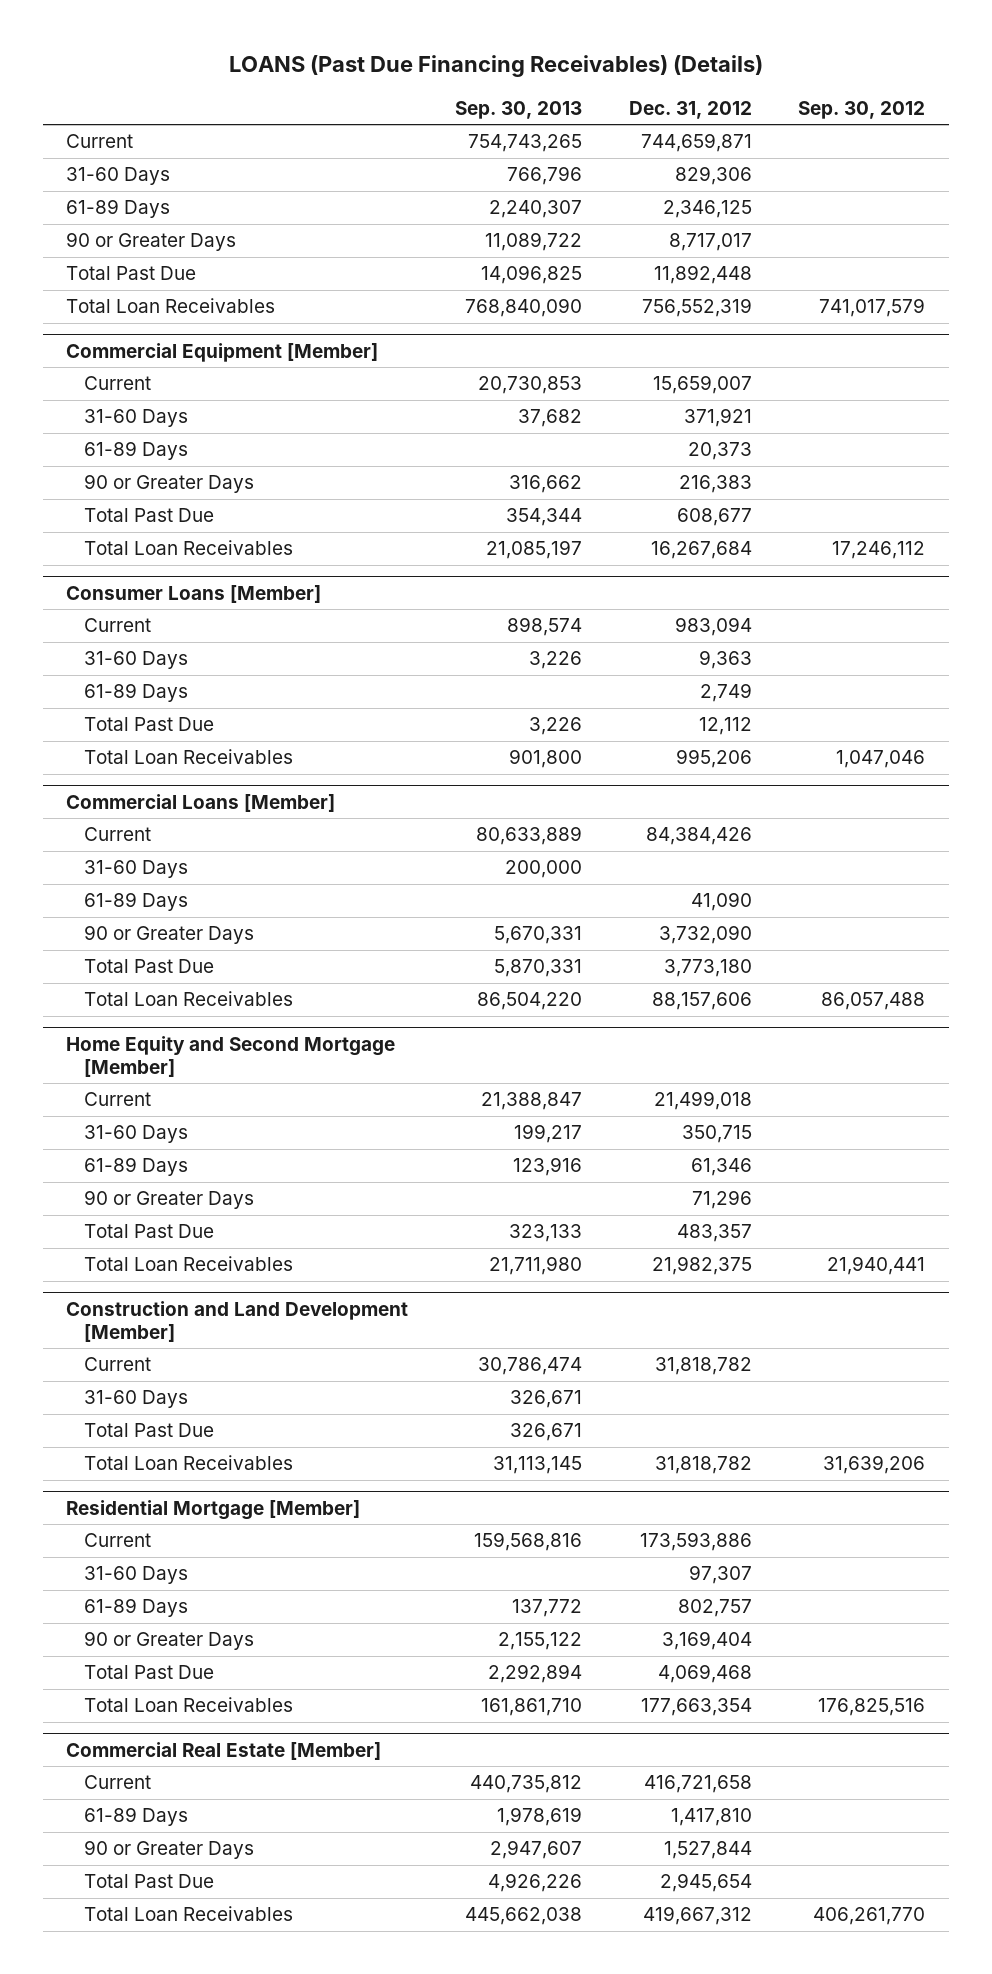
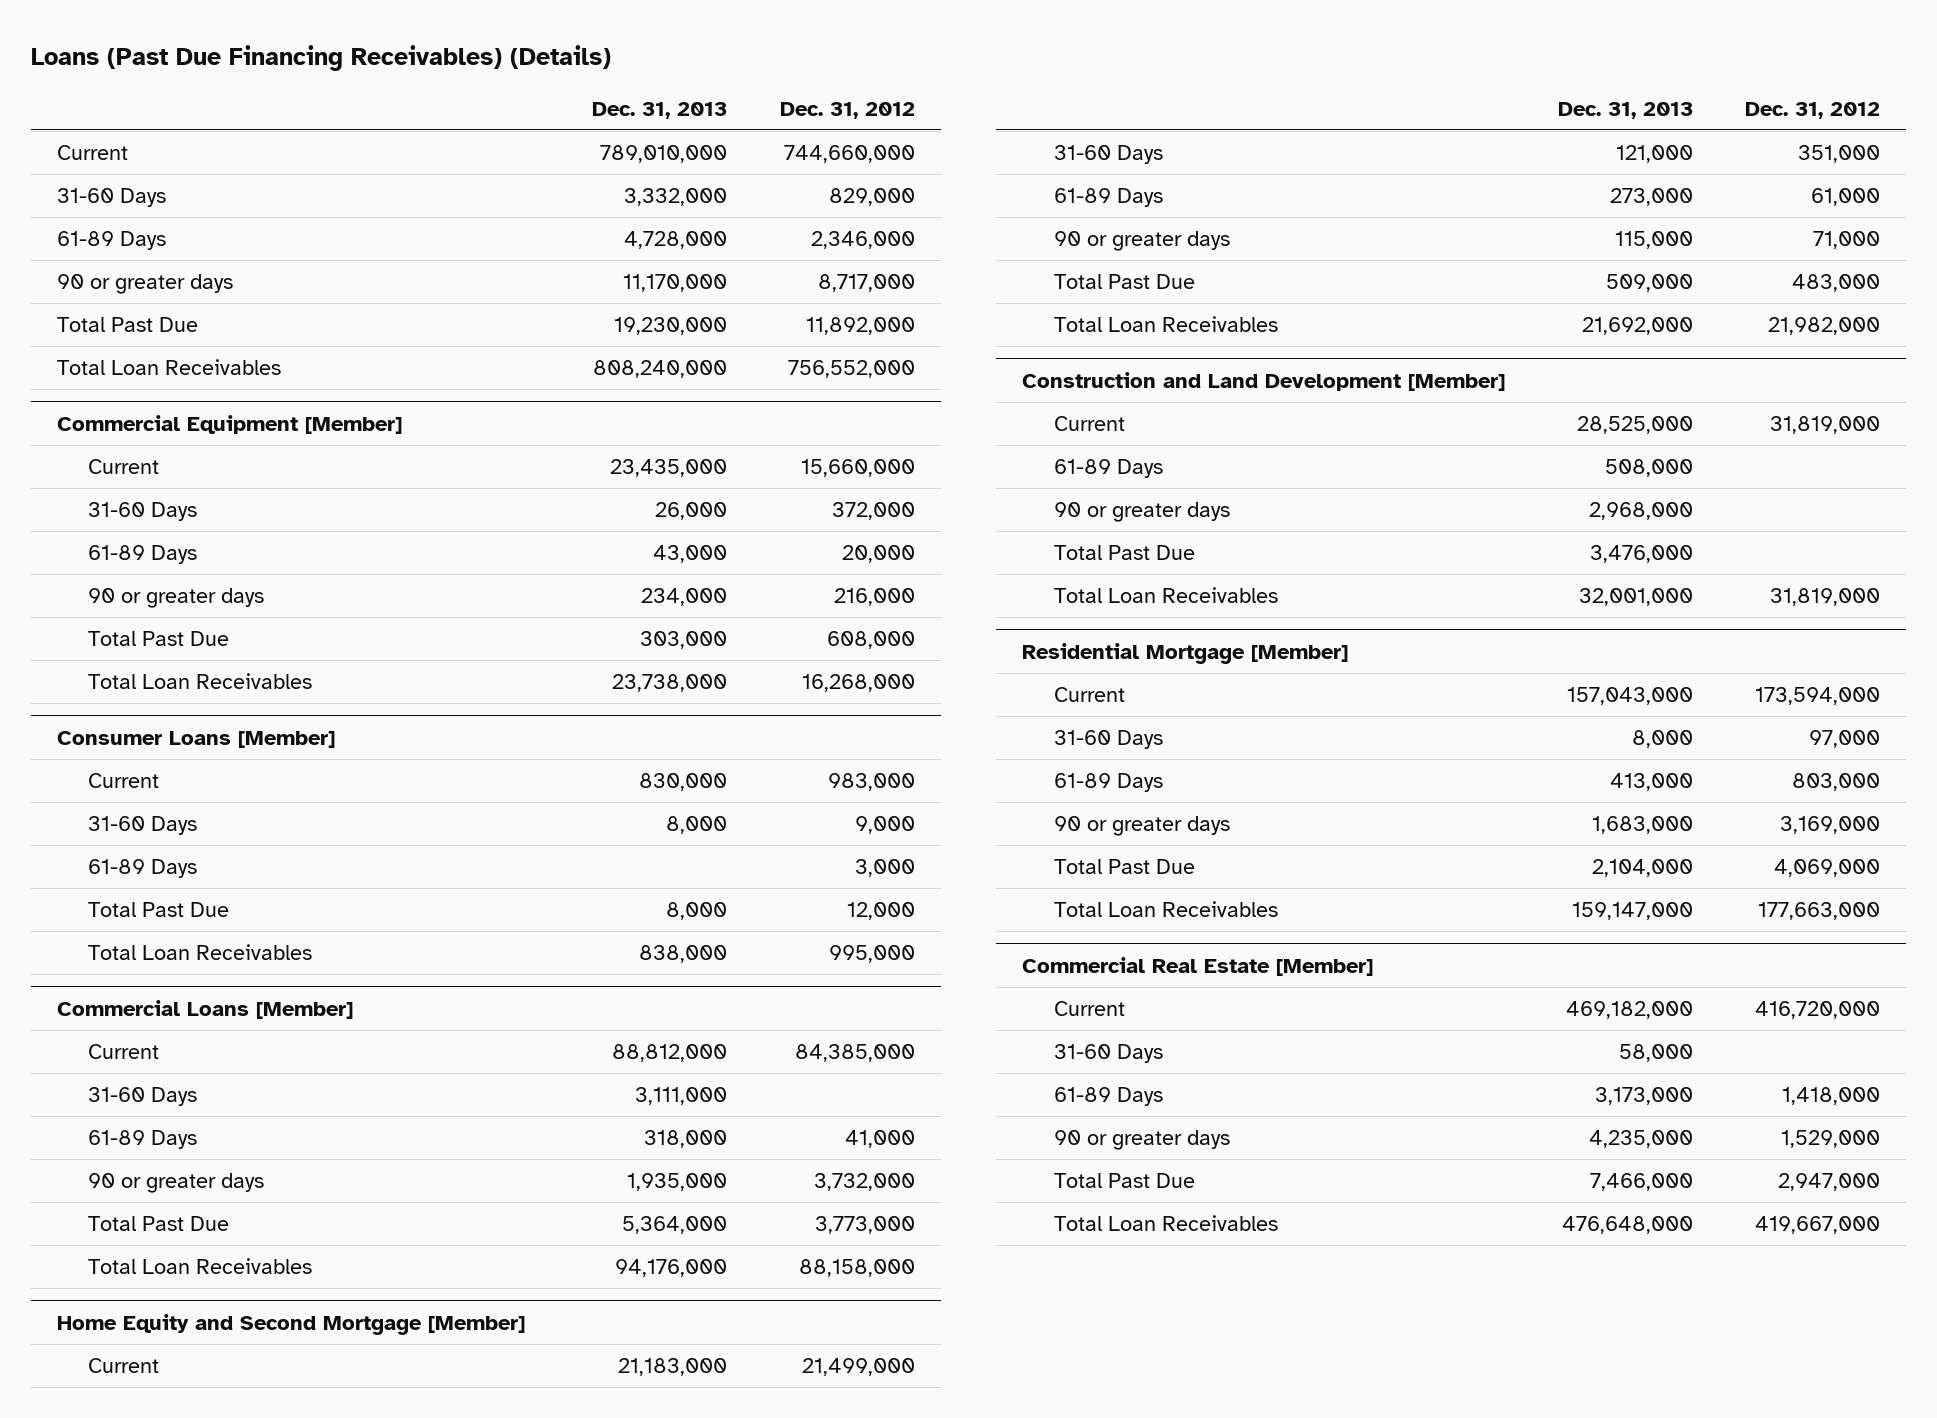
[228,55,763,78] LOANS (Past Due Financing Receivables) (Details) -> [30,44,611,71] Loans (Past Due Financing Receivables) (Details)
[454,100,582,119] Sep. 30, 2013 -> none
[798,100,926,119] Sep. 30, 2012 -> none
none -> [592,101,728,119] Dec. 31, 2013
[640,133,752,153] 744,659,871 -> [783,145,915,164] 744,660,000
[674,166,752,186] 829,306 -> [828,188,915,207] 829,000
[662,200,752,219] 2,346,125 -> [810,231,915,250] 2,346,000
[66,232,237,252] 90 or Greater Days -> [57,274,234,295] 90 or greater days
[668,233,752,252] 8,717,017 -> [817,274,915,293] 8,717,000
[653,265,752,285] 11,892,448 -> [805,317,915,336] 11,892,000
[641,298,752,318] 756,552,319 -> [787,360,915,379] 756,552,000
[652,375,752,395] 15,659,007 -> [800,459,915,478] 15,660,000
[683,408,752,428] 371,921 -> [831,502,915,521] 372,000
[687,442,752,461] 20,373 -> [841,545,915,564] 20,000
[83,474,254,494] 90 or Greater Days -> [88,588,265,609] 90 or greater days
[678,475,752,494] 216,383 -> [833,588,915,607] 216,000
[676,508,752,527] 608,677 -> [826,631,915,650] 608,000
[650,541,752,560] 16,267,684 -> [801,674,915,693] 16,268,000
[674,617,752,637] 983,094 -> [827,773,915,792] 983,000
[698,650,752,670] 9,363 -> [854,816,915,835] 9,000
[699,683,752,703] 2,749 -> [854,859,915,878] 3,000
[698,717,752,736] 12,112 -> [846,902,915,921] 12,000
[675,749,752,769] 995,206 -> [828,945,915,964] 995,000
[645,827,752,846] 84,384,426 -> [794,1044,915,1063] 84,385,000
[690,892,752,912] 41,090 -> [844,1130,915,1149] 41,000
[83,925,254,945] 90 or Greater Days -> [88,1173,265,1194] 90 or greater days
[658,925,752,945] 3,732,090 -> [813,1173,915,1192] 3,732,000
[663,959,752,978] 3,773,180 -> [814,1216,915,1235] 3,773,000
[651,992,752,1011] 88,157,606 -> [798,1259,915,1278] 88,158,000
[653,1091,752,1111] 21,499,018 -> [801,1358,915,1377] 21,499,000
[681,1125,752,1144] 350,715 -> [1797,145,1880,164] 351,000
[690,1158,752,1177] 61,346 -> [1810,188,1880,207] 61,000
[83,1190,254,1210] 90 or Greater Days -> [1053,231,1230,252] 90 or greater days
[691,1190,752,1210] 71,296 -> [1812,231,1880,250] 71,000
[676,1224,752,1243] 483,357 -> [1791,274,1880,293] 483,000
[651,1256,752,1276] 21,982,375 -> [1767,317,1880,336] 21,982,000
[83,1390,188,1409] 31-60 Days -> none
[654,1357,752,1376] 31,818,782 -> [1769,416,1880,435] 31,819,000
none -> [1053,459,1163,479] 61-89 Days
none -> [1053,502,1230,523] 90 or greater days
[654,1456,752,1475] 31,818,782 -> [1769,588,1880,607] 31,819,000
[639,1532,752,1552] 173,593,886 -> [1754,687,1880,706] 173,594,000
[688,1565,752,1585] 97,307 -> [1808,730,1880,749] 97,000
[677,1599,752,1618] 802,757 -> [1791,773,1880,792] 803,000
[83,1631,254,1651] 90 or Greater Days -> [1053,816,1230,837] 90 or greater days
[661,1631,752,1651] 3,169,404 -> [1779,816,1880,835] 3,169,000
[657,1664,752,1684] 4,069,468 -> [1773,859,1880,878] 4,069,000
[640,1698,752,1717] 177,663,354 -> [1757,902,1880,921] 177,663,000
[643,1775,752,1794] 416,721,658 -> [1754,1001,1880,1020] 416,720,000
none -> [1053,1044,1163,1064] 31-60 Days
[670,1808,752,1827] 1,417,810 -> [1781,1087,1880,1106] 1,418,000
[83,1840,254,1860] 90 or Greater Days -> [1053,1130,1230,1151] 90 or greater days
[663,1841,752,1860] 1,527,844 -> [1780,1130,1880,1149] 1,529,000
[659,1873,752,1893] 2,945,654 -> [1777,1173,1880,1192] 2,947,000
[642,1906,752,1926] 419,667,312 -> [1754,1216,1880,1235] 419,667,000

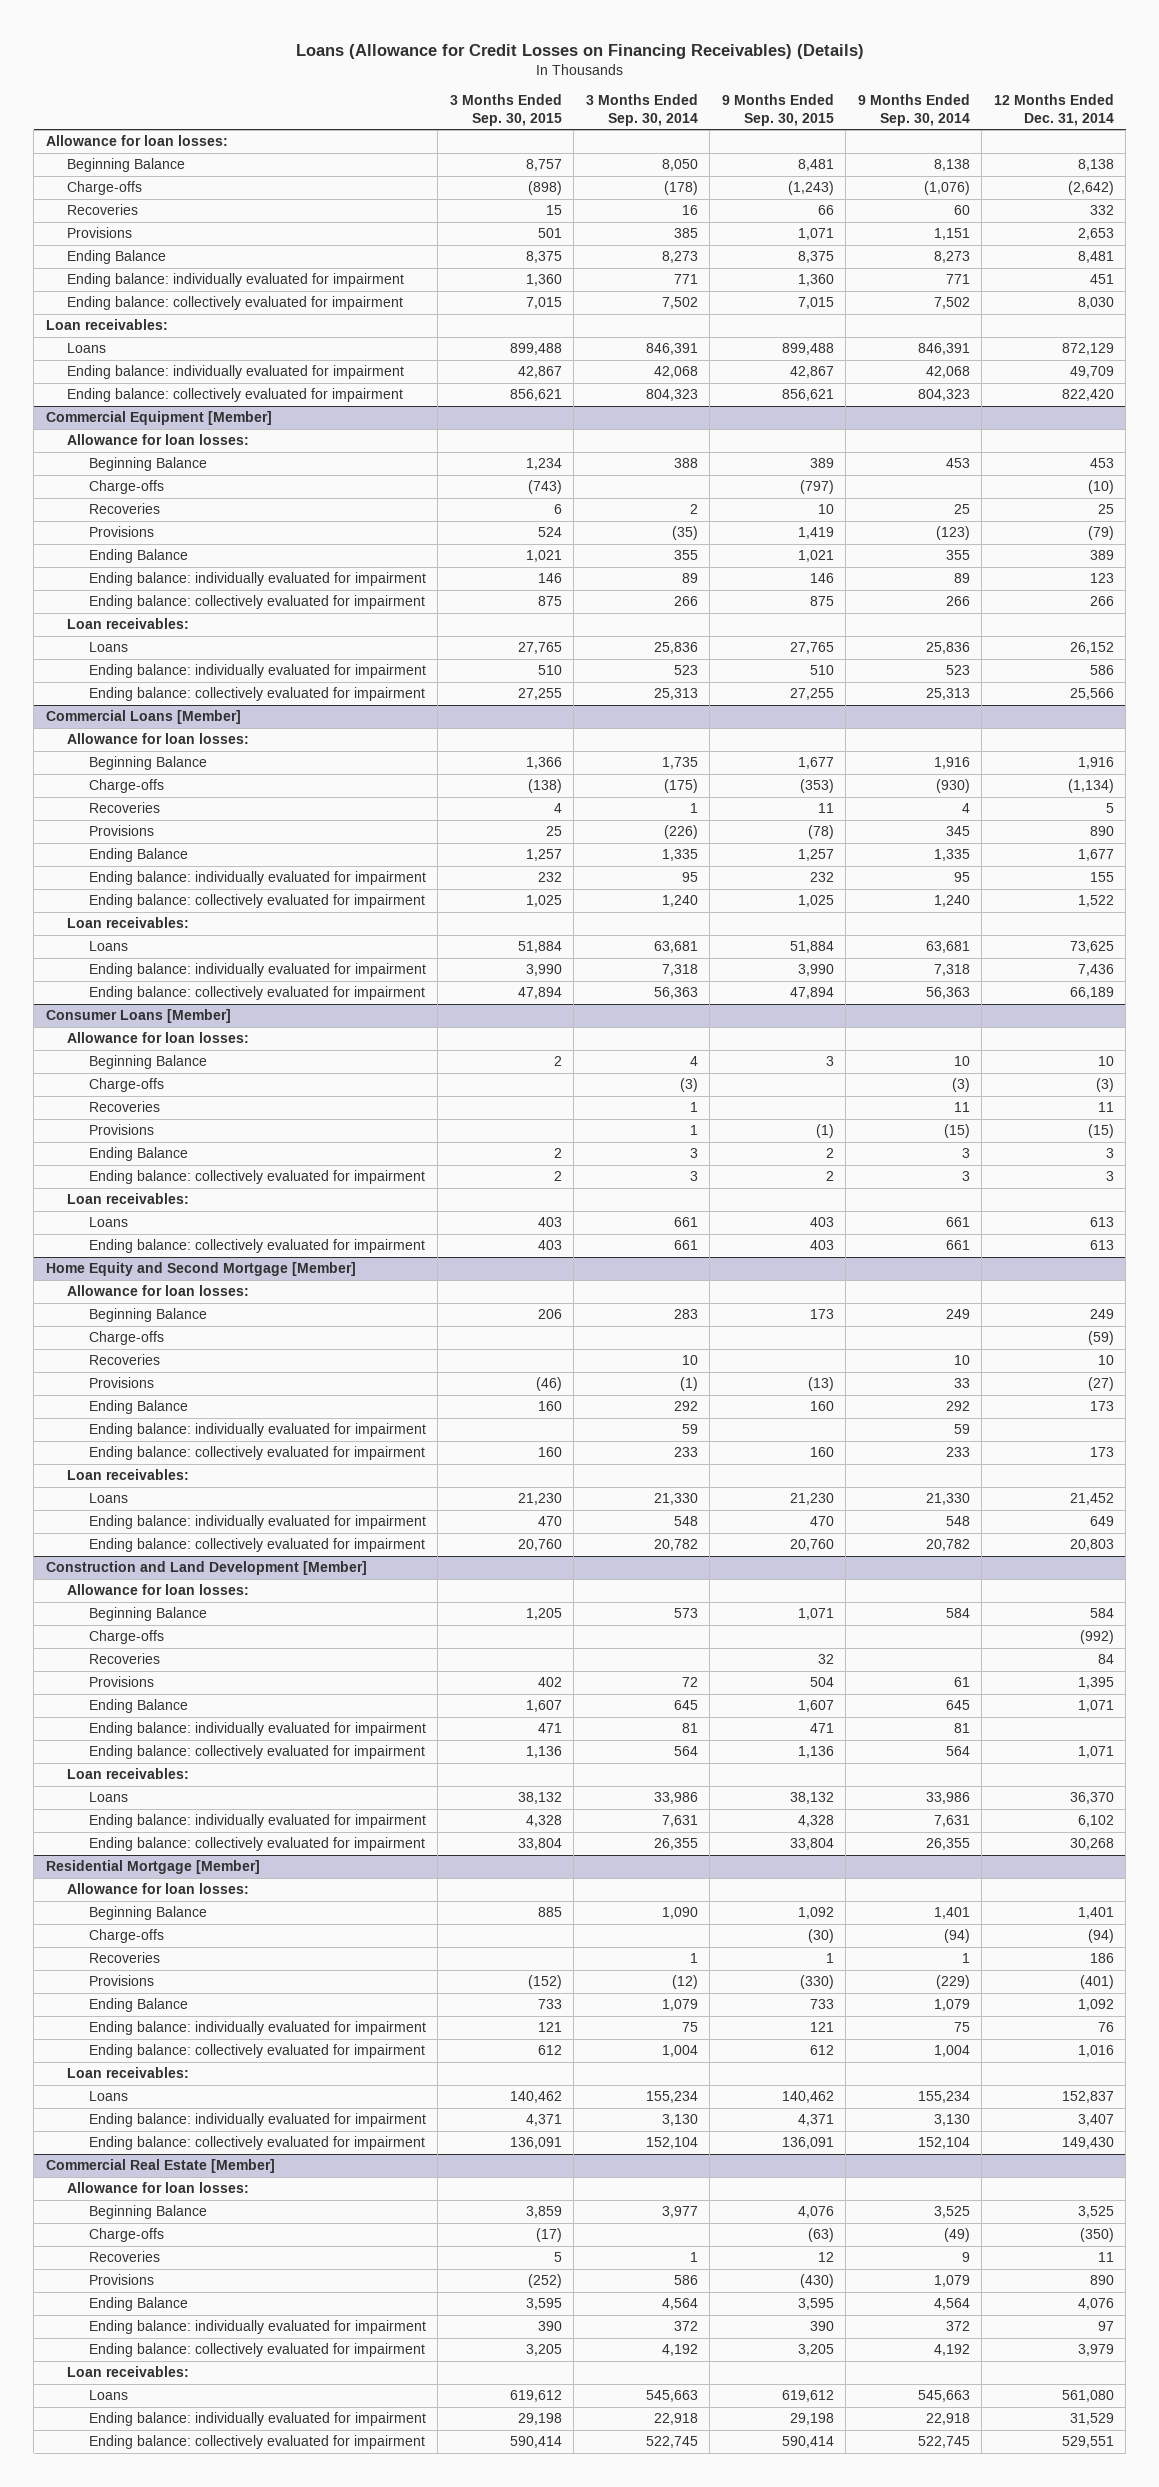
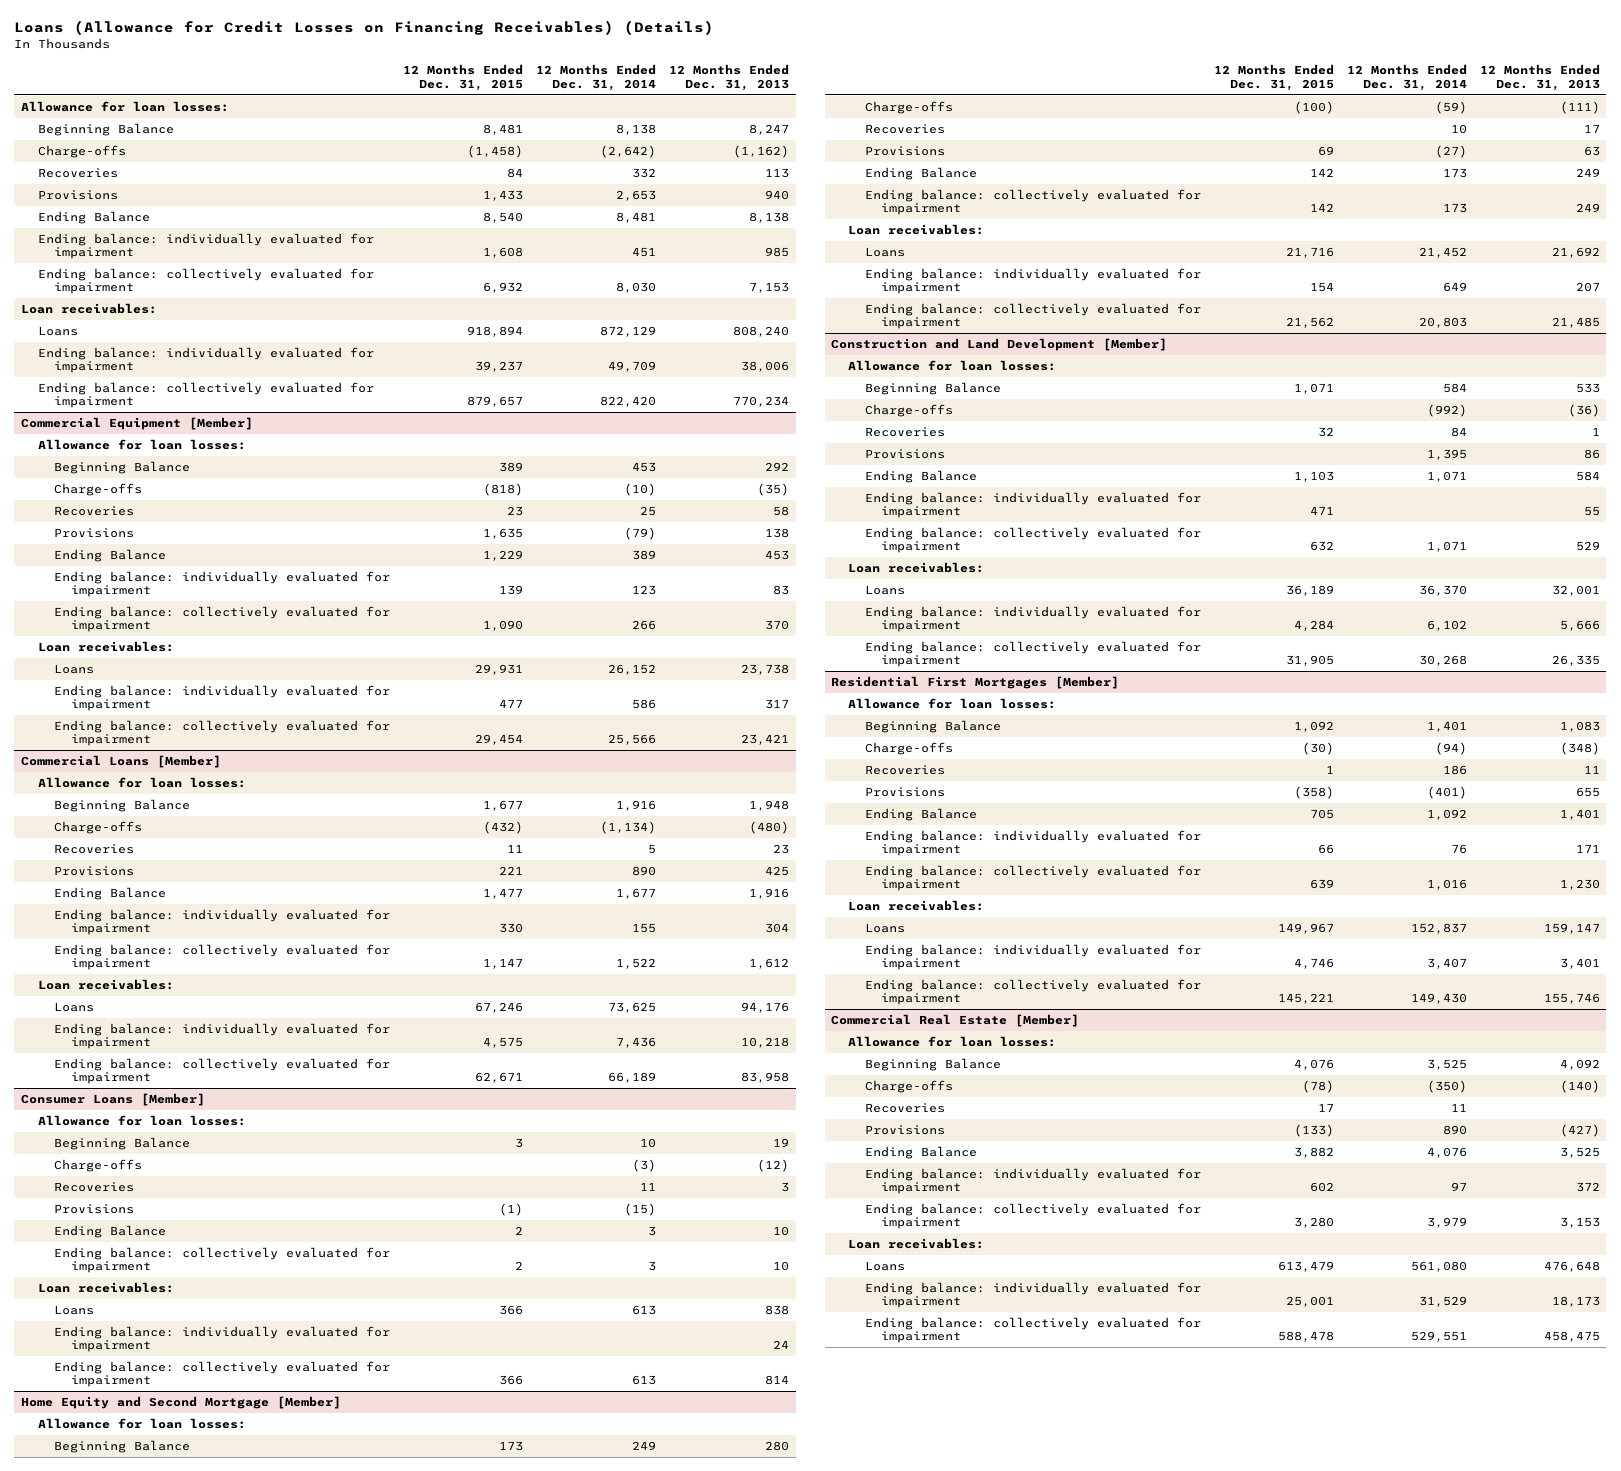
[449,94,562,127] 3 Months Ended Sep. 30, 2015 -> none
[585,94,698,127] 3 Months Ended Sep. 30, 2014 -> none
[721,94,834,127] 9 Months Ended Sep. 30, 2015 -> none
[857,94,970,127] 9 Months Ended Sep. 30, 2014 -> none
none -> [403,64,524,91] 12 Months Ended Dec. 31, 2015
none -> [669,64,790,91] 12 Months Ended Dec. 31, 2013
none -> [54,1325,391,1353] Ending balance: individually evaluated for impairment
[88,1423,426,1438] Ending balance: individually evaluated for impairment -> none
[45,1860,260,1875] Residential Mortgage [Member] -> [831,675,1120,689] Residential First Mortgages [Member]

